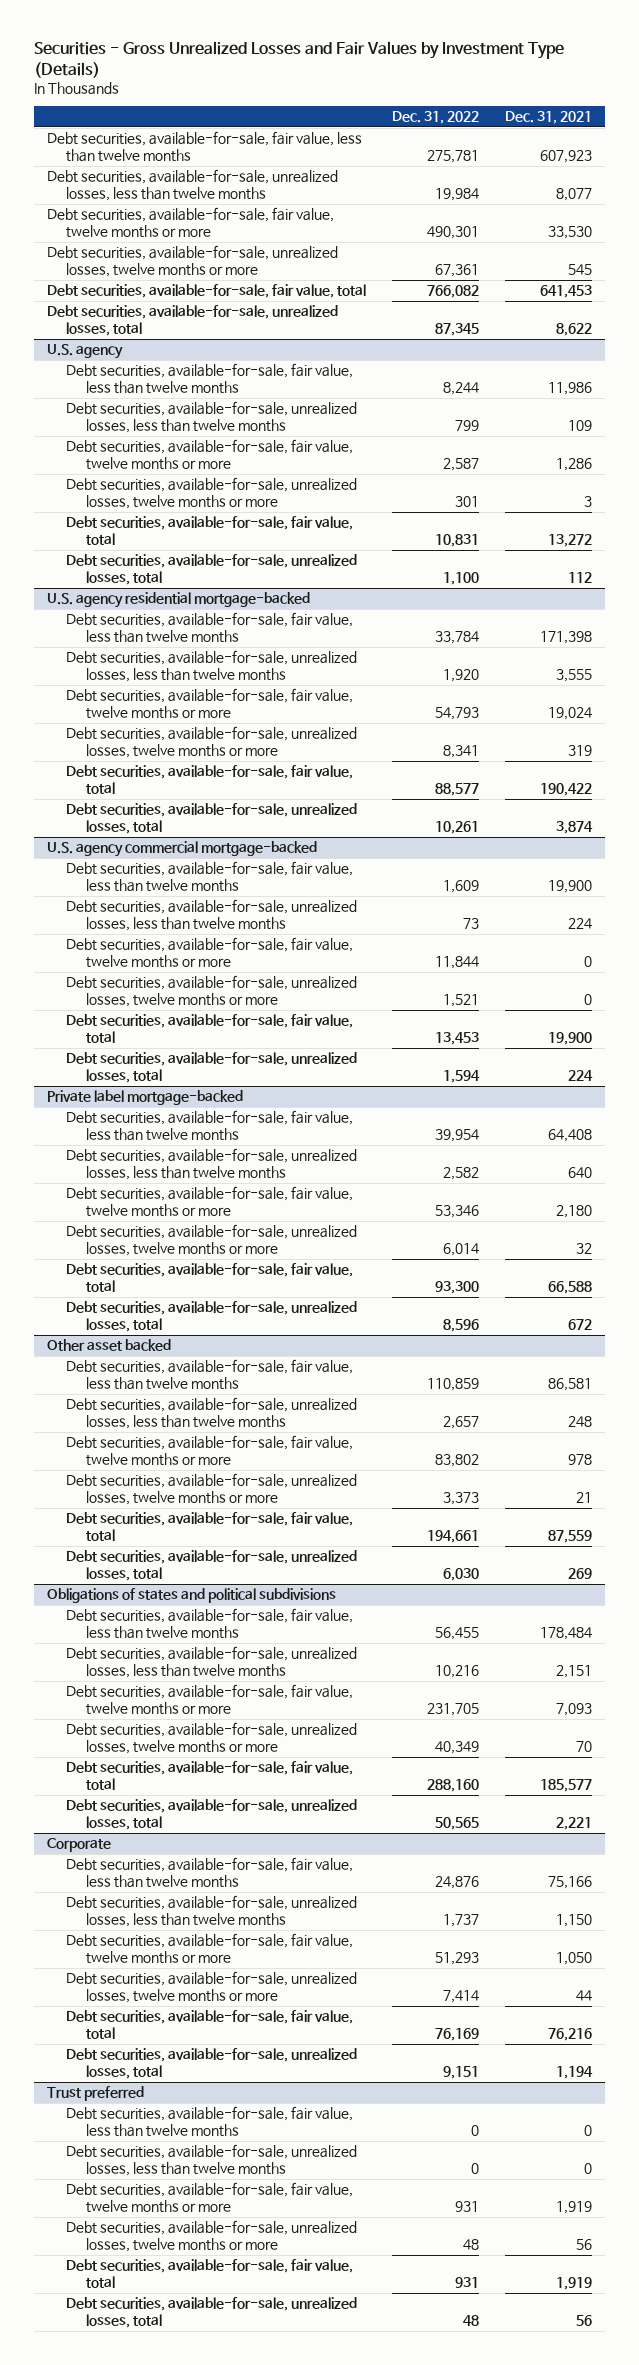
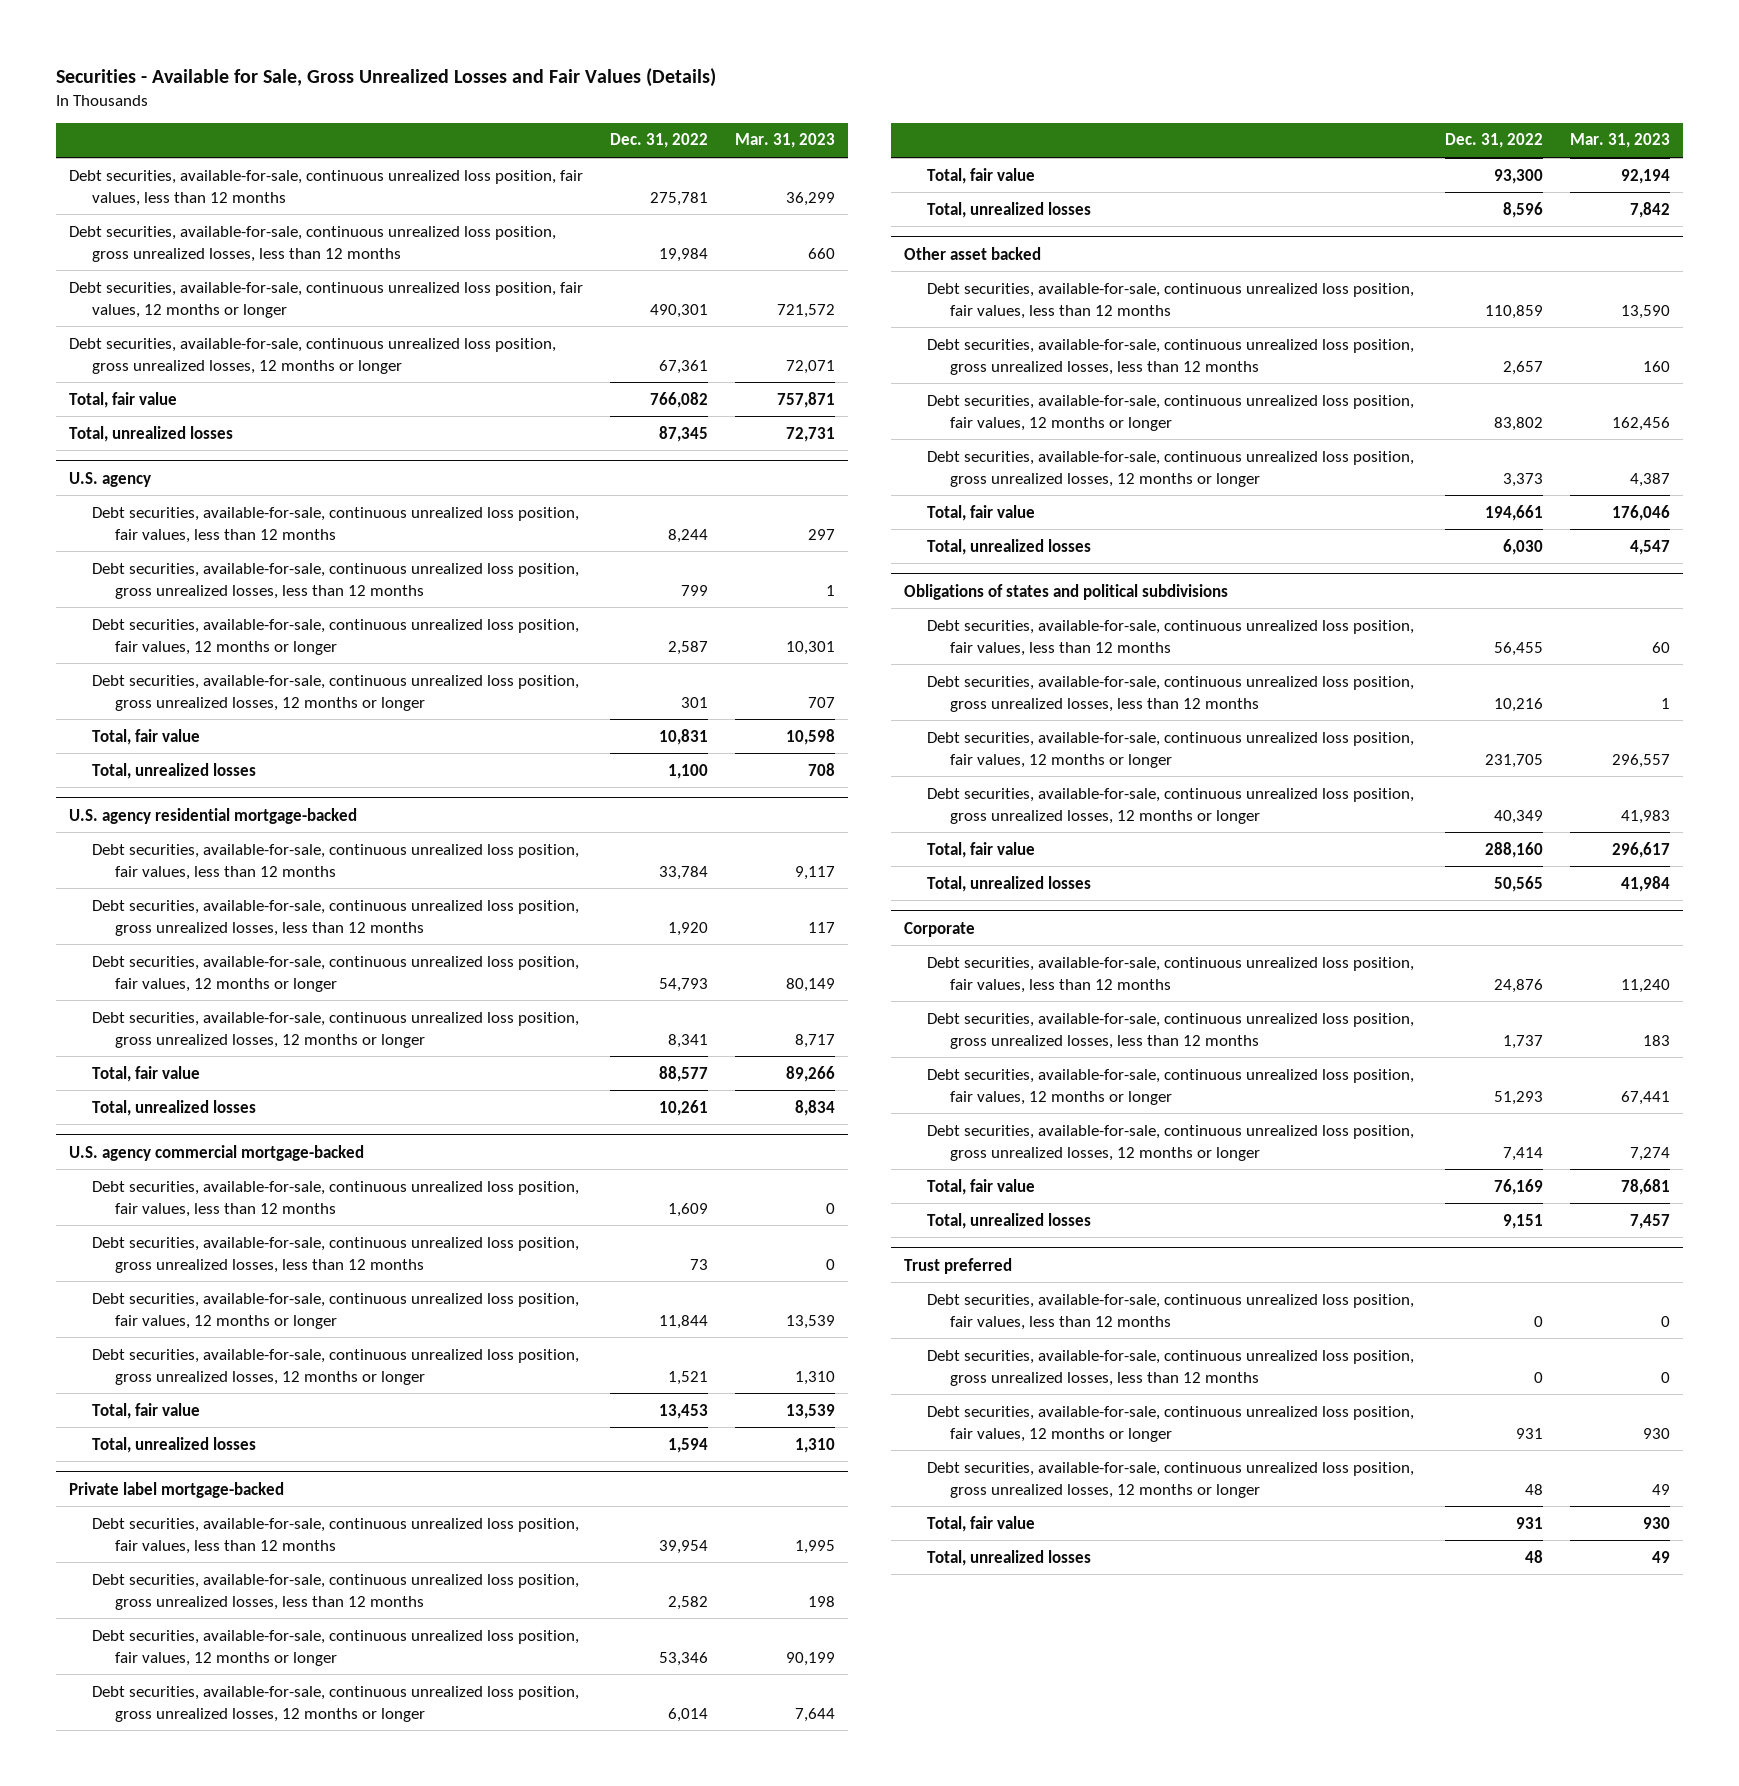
[33,41,564,78] Securities - Gross Unrealized Losses and Fair Values by Investment Type (Details) -> [56,67,717,87] Securities - Available for Sale, Gross Unrealized Losses and Fair Values (Details)
[505,111,593,125] Dec. 31, 2021 -> none
none -> [734,133,835,149] Mar. 31, 2023
[46,131,362,163] Debt securities, available-for-sale, fair value, less than twelve months -> [69,169,584,206] Debt securities, available-for-sale, continuous unrealized loss position, fair values, less than 12 months
[46,169,338,202] Debt securities, available-for-sale, unrealized losses, less than twelve months -> [69,225,557,262] Debt securities, available-for-sale, continuous unrealized loss position, gross unrealized losses, less than 12 months
[46,207,334,239] Debt securities, available-for-sale, fair value, twelve months or more -> [69,281,584,318] Debt securities, available-for-sale, continuous unrealized loss position, fair values, 12 months or longer
[46,245,338,278] Debt securities, available-for-sale, unrealized losses, twelve months or more -> [69,337,557,374] Debt securities, available-for-sale, continuous unrealized loss position, gross unrealized losses, 12 months or longer
[46,284,366,299] Debt securities, available-for-sale, fair value, total -> [69,391,178,408] Total, fair value
[46,305,338,337] Debt securities, available-for-sale, unrealized losses, total -> [69,425,234,442] Total, unrealized losses
[66,363,354,395] Debt securities, available-for-sale, fair value, less than twelve months -> [92,506,580,543] Debt securities, available-for-sale, continuous unrealized loss position, fair values, less than 12 months
[66,401,358,434] Debt securities, available-for-sale, unrealized losses, less than twelve months -> [92,562,580,599] Debt securities, available-for-sale, continuous unrealized loss position, gross unrealized losses, less than 12 months
[66,439,354,471] Debt securities, available-for-sale, fair value, twelve months or more -> [92,618,580,655] Debt securities, available-for-sale, continuous unrealized loss position, fair values, 12 months or longer
[66,477,358,510] Debt securities, available-for-sale, unrealized losses, twelve months or more -> [92,674,580,711] Debt securities, available-for-sale, continuous unrealized loss position, gross unrealized losses, 12 months or longer
[66,516,354,546] Debt securities, available-for-sale, fair value, total -> [92,728,201,745] Total, fair value
[66,554,358,586] Debt securities, available-for-sale, unrealized losses, total -> [92,762,257,779] Total, unrealized losses
[66,612,354,644] Debt securities, available-for-sale, fair value, less than twelve months -> [92,843,580,880] Debt securities, available-for-sale, continuous unrealized loss position, fair values, less than 12 months
[66,650,358,683] Debt securities, available-for-sale, unrealized losses, less than twelve months -> [92,899,580,936] Debt securities, available-for-sale, continuous unrealized loss position, gross unrealized losses, less than 12 months
[66,688,354,720] Debt securities, available-for-sale, fair value, twelve months or more -> [92,955,580,992] Debt securities, available-for-sale, continuous unrealized loss position, fair values, 12 months or longer
[66,726,358,759] Debt securities, available-for-sale, unrealized losses, twelve months or more -> [92,1011,580,1048] Debt securities, available-for-sale, continuous unrealized loss position, gross unrealized losses, 12 months or longer
[66,765,354,795] Debt securities, available-for-sale, fair value, total -> [92,1065,201,1082] Total, fair value
[66,803,358,835] Debt securities, available-for-sale, unrealized losses, total -> [92,1099,257,1116] Total, unrealized losses
[66,861,354,893] Debt securities, available-for-sale, fair value, less than twelve months -> [92,1180,580,1217] Debt securities, available-for-sale, continuous unrealized loss position, fair values, less than 12 months
[66,899,358,932] Debt securities, available-for-sale, unrealized losses, less than twelve months -> [92,1236,580,1273] Debt securities, available-for-sale, continuous unrealized loss position, gross unrealized losses, less than 12 months
[66,937,354,969] Debt securities, available-for-sale, fair value, twelve months or more -> [92,1292,580,1329] Debt securities, available-for-sale, continuous unrealized loss position, fair values, 12 months or longer
[66,975,358,1008] Debt securities, available-for-sale, unrealized losses, twelve months or more -> [92,1348,580,1385] Debt securities, available-for-sale, continuous unrealized loss position, gross unrealized losses, 12 months or longer
[66,1014,354,1044] Debt securities, available-for-sale, fair value, total -> [92,1402,201,1419] Total, fair value
[66,1052,358,1084] Debt securities, available-for-sale, unrealized losses, total -> [92,1436,257,1453] Total, unrealized losses
[66,1110,354,1142] Debt securities, available-for-sale, fair value, less than twelve months -> [92,1517,580,1554] Debt securities, available-for-sale, continuous unrealized loss position, fair values, less than 12 months
[66,1148,358,1181] Debt securities, available-for-sale, unrealized losses, less than twelve months -> [92,1573,580,1610] Debt securities, available-for-sale, continuous unrealized loss position, gross unrealized losses, less than 12 months
[66,1186,354,1218] Debt securities, available-for-sale, fair value, twelve months or more -> [92,1629,580,1666] Debt securities, available-for-sale, continuous unrealized loss position, fair values, 12 months or longer
[66,1224,358,1257] Debt securities, available-for-sale, unrealized losses, twelve months or more -> [92,1685,580,1722] Debt securities, available-for-sale, continuous unrealized loss position, gross unrealized losses, 12 months or longer
[66,1263,354,1293] Debt securities, available-for-sale, fair value, total -> [926,167,1035,184] Total, fair value
[66,1301,358,1333] Debt securities, available-for-sale, unrealized losses, total -> [926,201,1091,218] Total, unrealized losses
[66,1359,354,1391] Debt securities, available-for-sale, fair value, less than twelve months -> [926,282,1414,319] Debt securities, available-for-sale, continuous unrealized loss position, fair values, less than 12 months
[66,1397,358,1430] Debt securities, available-for-sale, unrealized losses, less than twelve months -> [926,338,1414,375] Debt securities, available-for-sale, continuous unrealized loss position, gross unrealized losses, less than 12 months
[66,1435,354,1467] Debt securities, available-for-sale, fair value, twelve months or more -> [926,394,1414,431] Debt securities, available-for-sale, continuous unrealized loss position, fair values, 12 months or longer
[66,1473,358,1506] Debt securities, available-for-sale, unrealized losses, twelve months or more -> [926,450,1414,487] Debt securities, available-for-sale, continuous unrealized loss position, gross unrealized losses, 12 months or longer
[66,1512,354,1542] Debt securities, available-for-sale, fair value, total -> [926,504,1035,521] Total, fair value
[66,1550,358,1582] Debt securities, available-for-sale, unrealized losses, total -> [926,538,1091,555] Total, unrealized losses
[66,1608,354,1640] Debt securities, available-for-sale, fair value, less than twelve months -> [926,619,1414,656] Debt securities, available-for-sale, continuous unrealized loss position, fair values, less than 12 months
[66,1646,358,1679] Debt securities, available-for-sale, unrealized losses, less than twelve months -> [926,675,1414,712] Debt securities, available-for-sale, continuous unrealized loss position, gross unrealized losses, less than 12 months
[66,1684,354,1716] Debt securities, available-for-sale, fair value, twelve months or more -> [926,731,1414,768] Debt securities, available-for-sale, continuous unrealized loss position, fair values, 12 months or longer
[66,1722,358,1755] Debt securities, available-for-sale, unrealized losses, twelve months or more -> [926,787,1414,824] Debt securities, available-for-sale, continuous unrealized loss position, gross unrealized losses, 12 months or longer
[66,1761,354,1791] Debt securities, available-for-sale, fair value, total -> [926,841,1035,858] Total, fair value
[66,1799,358,1831] Debt securities, available-for-sale, unrealized losses, total -> [926,875,1091,892] Total, unrealized losses
[66,1857,354,1889] Debt securities, available-for-sale, fair value, less than twelve months -> [926,956,1414,993] Debt securities, available-for-sale, continuous unrealized loss position, fair values, less than 12 months
[66,1895,358,1928] Debt securities, available-for-sale, unrealized losses, less than twelve months -> [926,1012,1414,1049] Debt securities, available-for-sale, continuous unrealized loss position, gross unrealized losses, less than 12 months
[66,1933,354,1965] Debt securities, available-for-sale, fair value, twelve months or more -> [926,1068,1414,1105] Debt securities, available-for-sale, continuous unrealized loss position, fair values, 12 months or longer
[66,1971,358,2004] Debt securities, available-for-sale, unrealized losses, twelve months or more -> [926,1124,1414,1161] Debt securities, available-for-sale, continuous unrealized loss position, gross unrealized losses, 12 months or longer
[66,2010,354,2040] Debt securities, available-for-sale, fair value, total -> [926,1178,1035,1195] Total, fair value
[66,2048,358,2080] Debt securities, available-for-sale, unrealized losses, total -> [926,1212,1091,1229] Total, unrealized losses
[66,2106,354,2138] Debt securities, available-for-sale, fair value, less than twelve months -> [926,1293,1414,1330] Debt securities, available-for-sale, continuous unrealized loss position, fair values, less than 12 months
[66,2144,358,2177] Debt securities, available-for-sale, unrealized losses, less than twelve months -> [926,1349,1414,1386] Debt securities, available-for-sale, continuous unrealized loss position, gross unrealized losses, less than 12 months
[66,2182,354,2214] Debt securities, available-for-sale, fair value, twelve months or more -> [926,1405,1414,1442] Debt securities, available-for-sale, continuous unrealized loss position, fair values, 12 months or longer
[66,2220,358,2253] Debt securities, available-for-sale, unrealized losses, twelve months or more -> [926,1461,1414,1498] Debt securities, available-for-sale, continuous unrealized loss position, gross unrealized losses, 12 months or longer
[66,2259,354,2289] Debt securities, available-for-sale, fair value, total -> [926,1515,1035,1532] Total, fair value
[66,2297,358,2329] Debt securities, available-for-sale, unrealized losses, total -> [926,1549,1091,1566] Total, unrealized losses

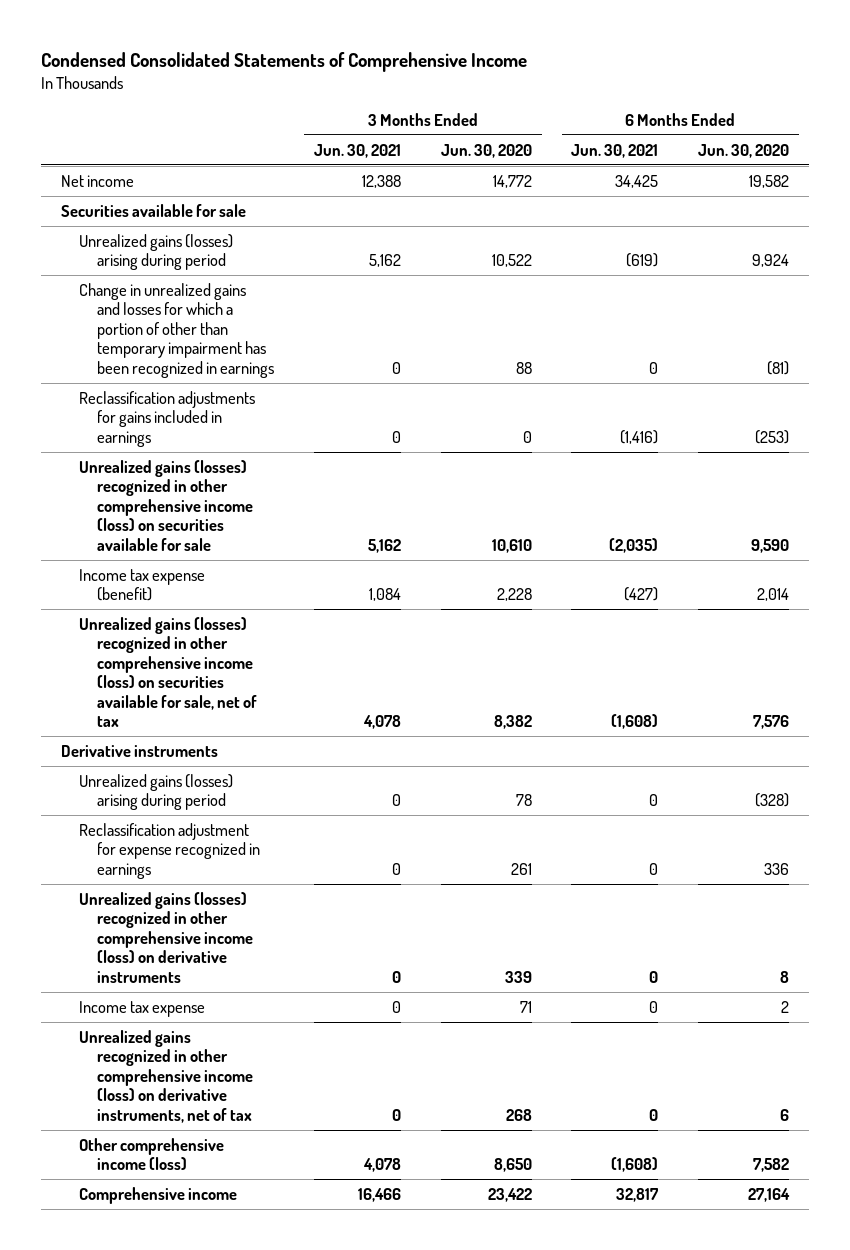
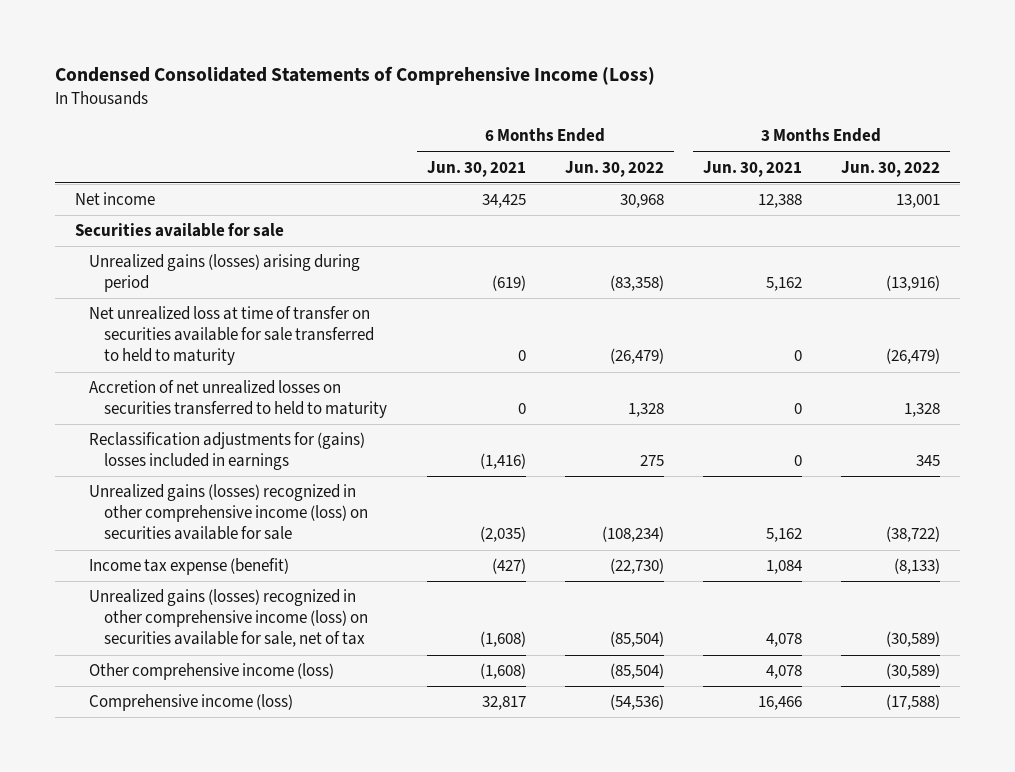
[41,51,528,72] Condensed Consolidated Statements of Comprehensive Income -> [54,65,655,85] Condensed Consolidated Statements of Comprehensive Income (Loss)
[440,143,532,158] Jun. 30, 2020 -> none
[698,143,790,158] Jun. 30, 2020 -> none
none -> [564,160,664,177] Jun. 30, 2022
none -> [841,160,941,177] Jun. 30, 2022
[79,282,275,378] Change in unrealized gains and losses for which a portion of other than temporary impairment has been recognized in earnings -> none
none -> [89,306,375,366] Net unrealized loss at time of transfer on securities available for sale transferred to held to maturity
none -> [89,380,388,419] Accretion of net unrealized losses on securities transferred to held to maturity
[79,390,256,447] Reclassification adjustments for gains included in earnings -> [89,432,366,471] Reclassification adjustments for (gains) losses included in earnings
[61,744,219,757] Derivative instruments -> none
[79,773,234,811] Unrealized gains (losses) arising during period -> none
[79,822,261,879] Reclassification adjustment for expense recognized in earnings -> none
[79,891,254,983] Unrealized gains (losses) recognized in other comprehensive income (loss) on derivative instruments -> none
[79,1000,206,1017] Income tax expense -> none
[79,1029,254,1123] Unrealized gains recognized in other comprehensive income (loss) on derivative instruments, net of tax -> none
[79,1186,238,1204] Comprehensive income -> [89,694,294,712] Comprehensive income (loss)

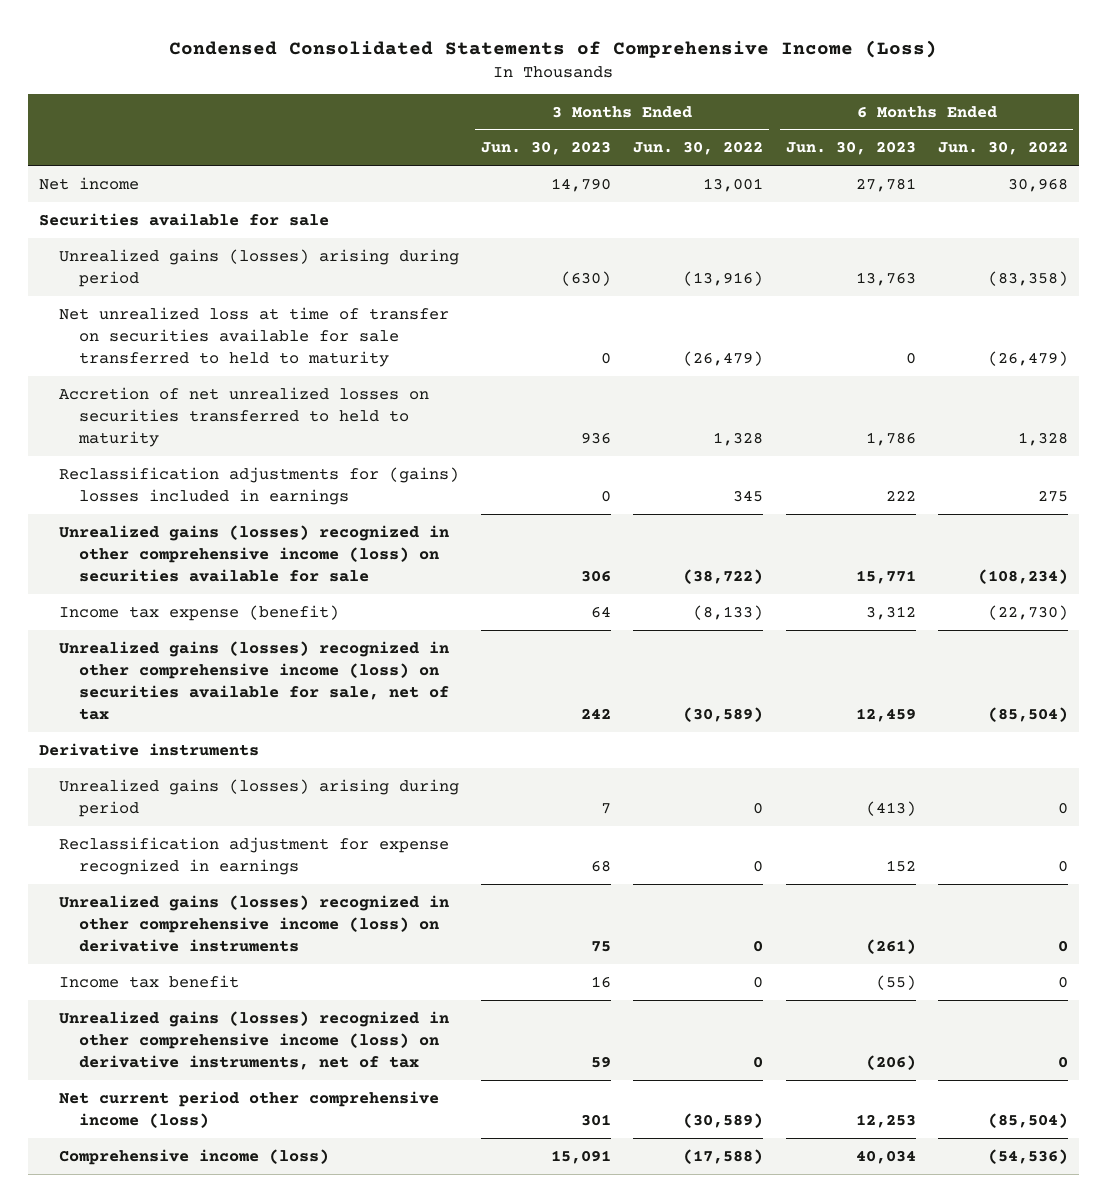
[426,160,526,177] Jun. 30, 2021 -> none
[702,160,802,177] Jun. 30, 2021 -> none
none -> [480,141,611,156] Jun. 30, 2023
none -> [785,141,916,156] Jun. 30, 2023
none -> [38,742,259,756] Derivative instruments
none -> [58,778,459,817] Unrealized gains (losses) arising during period
none -> [58,836,449,875] Reclassification adjustment for expense recognized in earnings
none -> [58,894,449,952] Unrealized gains (losses) recognized in other comprehensive income (loss) on derivative instruments
none -> [58,974,239,988] Income tax benefit
none -> [58,1010,449,1070] Unrealized gains (losses) recognized in other comprehensive income (loss) on derivative instruments, net of tax
[89,663,335,681] Other comprehensive income (loss) -> [58,1090,439,1128] Net current period other comprehensive income (loss)

